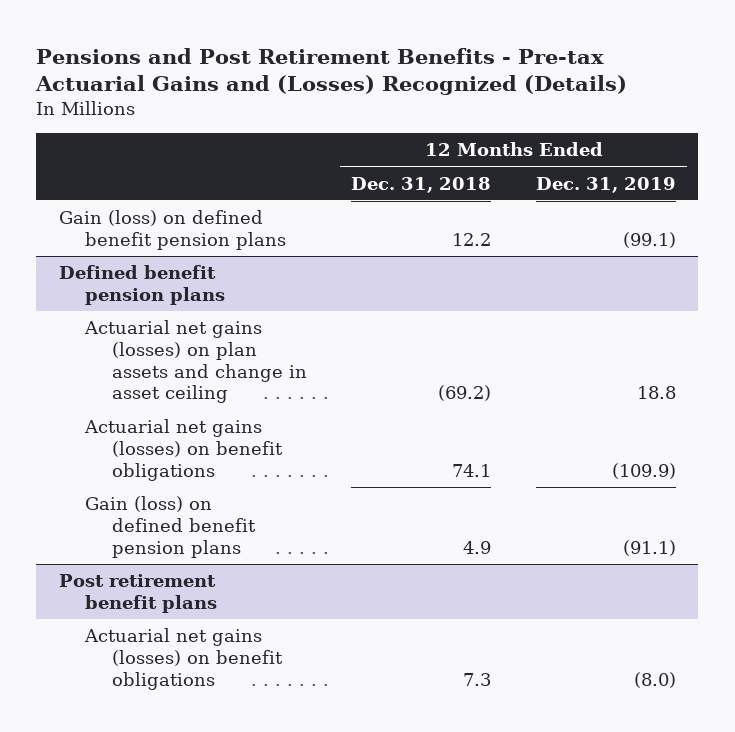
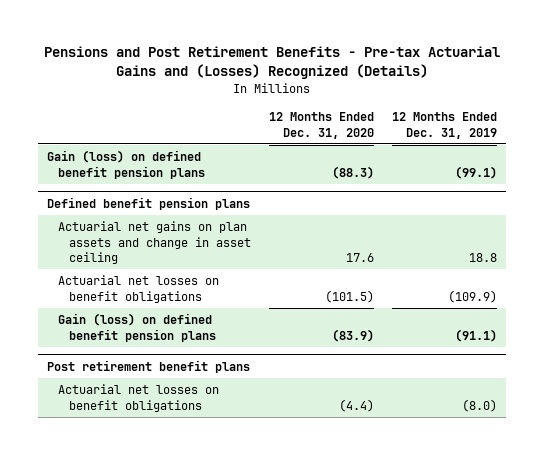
[351,176,492,193] Dec. 31, 2018 -> none
none -> [268,112,374,139] 12 Months Ended Dec. 31, 2020
[84,320,307,404] Actuarial net gains (losses) on plan assets and change in asset ceiling -> [58,221,251,265] Actuarial net gains on plan assets and change in asset ceiling
[84,419,283,481] Actuarial net gains (losses) on benefit obligations -> [58,275,220,303] Actuarial net losses on benefit obligations
[84,628,283,690] Actuarial net gains (losses) on benefit obligations -> [58,384,220,412] Actuarial net losses on benefit obligations

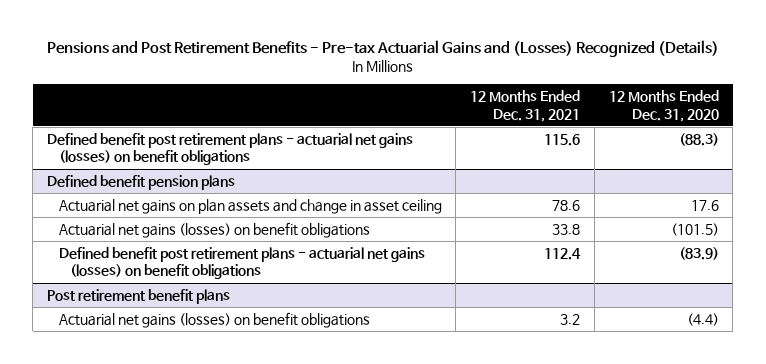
[391,112,497,139] 12 Months Ended Dec. 31, 2019 -> none
none -> [470,90,581,122] 12 Months Ended Dec. 31, 2021
[47,150,206,179] Gain (loss) on defined benefit pension plans -> [46,132,413,166] Defined benefit post retirement plans - actuarial net gains (losses) on benefit obligations
[58,275,220,303] Actuarial net losses on benefit obligations -> [58,221,370,238] Actuarial net gains (losses) on benefit obligations
[58,313,216,342] Gain (loss) on defined benefit pension plans -> [58,246,425,280] Defined benefit post retirement plans - actuarial net gains (losses) on benefit obligations
[58,384,220,412] Actuarial net losses on benefit obligations -> [58,311,370,328] Actuarial net gains (losses) on benefit obligations

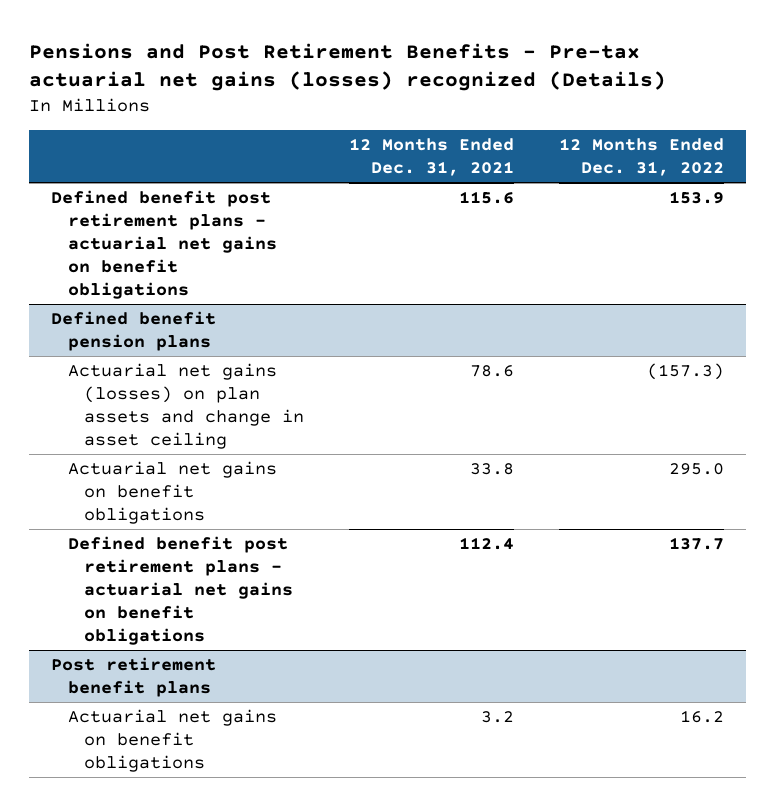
[46,40,719,58] Pensions and Post Retirement Benefits - Pre-tax Actuarial Gains and (Losses) Recognized (Details) -> [28,42,666,92] Pensions and Post Retirement Benefits - Pre-tax actuarial net gains (losses) recognized (Details)
[608,90,719,122] 12 Months Ended Dec. 31, 2020 -> none
none -> [558,138,724,177] 12 Months Ended Dec. 31, 2022
[46,132,413,166] Defined benefit post retirement plans - actuarial net gains (losses) on benefit obligations -> [51,190,277,299] Defined benefit post retirement plans - actuarial net gains on benefit obligations
[58,198,442,214] Actuarial net gains on plan assets and change in asset ceiling -> [67,363,305,449] Actuarial net gains (losses) on plan assets and change in asset ceiling
[58,221,370,238] Actuarial net gains (losses) on benefit obligations -> [67,461,277,525] Actuarial net gains on benefit obligations
[58,246,425,280] Defined benefit post retirement plans - actuarial net gains (losses) on benefit obligations -> [67,536,294,645] Defined benefit post retirement plans - actuarial net gains on benefit obligations
[58,311,370,328] Actuarial net gains (losses) on benefit obligations -> [67,709,277,773] Actuarial net gains on benefit obligations

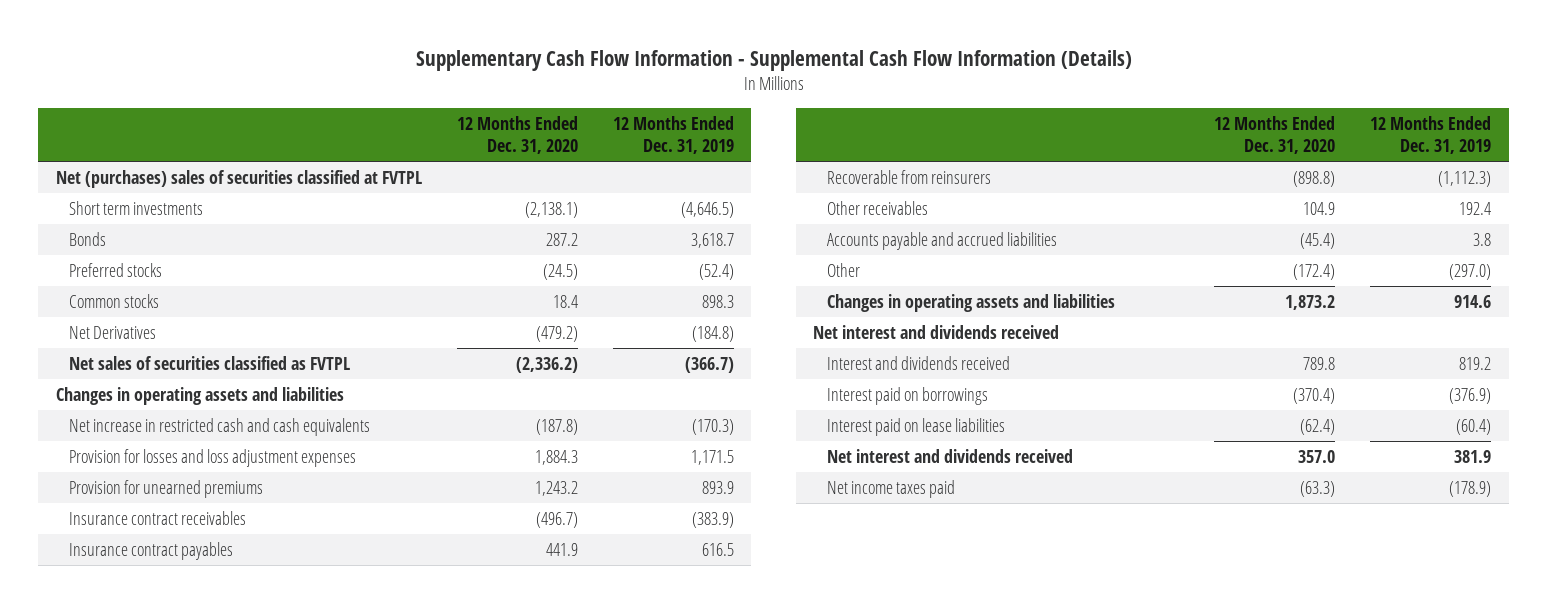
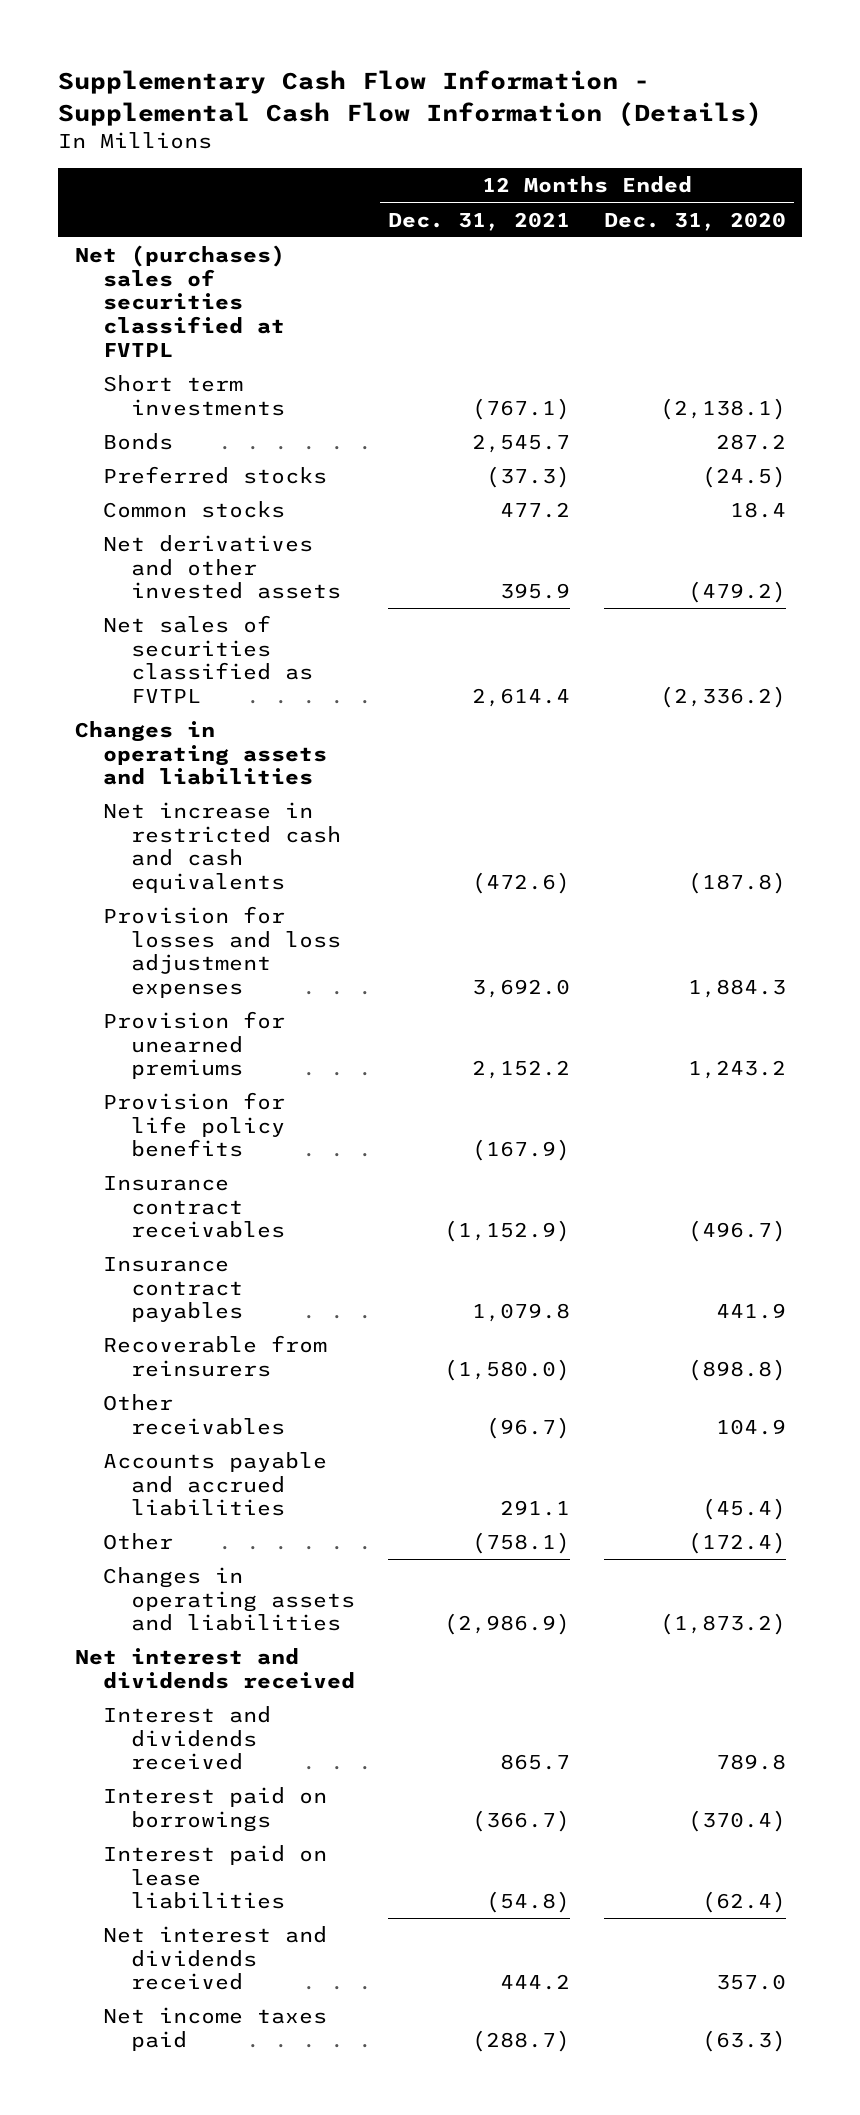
[612,115,734,155] 12 Months Ended Dec. 31, 2019 -> none
none -> [388,211,571,231] Dec. 31, 2021
[69,325,157,339] Net Derivatives -> [102,535,342,600] Net derivatives and other invested assets
none -> [102,1092,286,1158] Provision for life policy benefits
[1285,294,1336,310] 1,873.2 -> [659,1613,786,1636] (1,873.2)

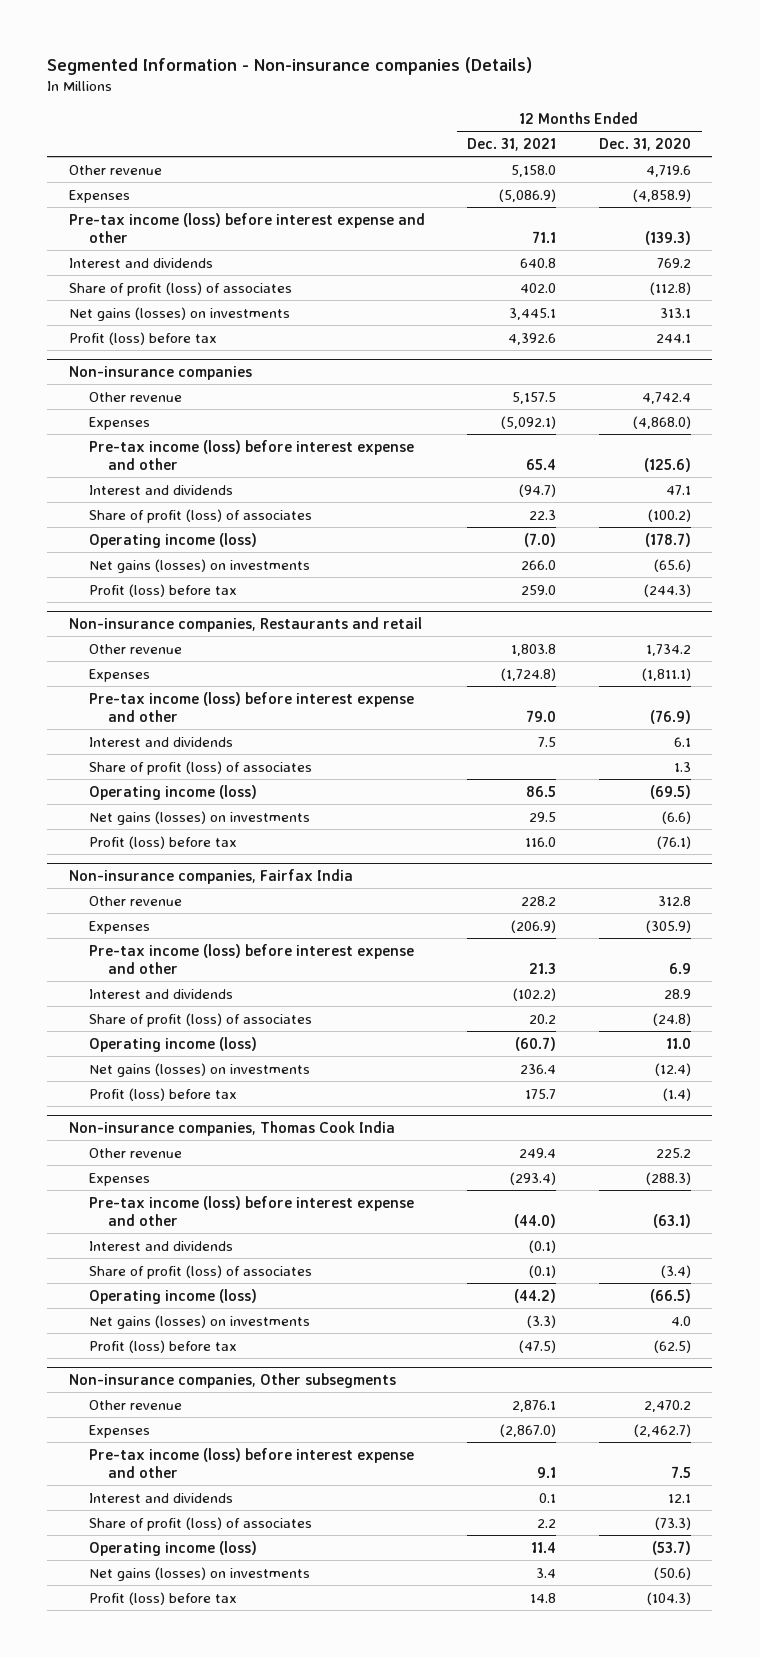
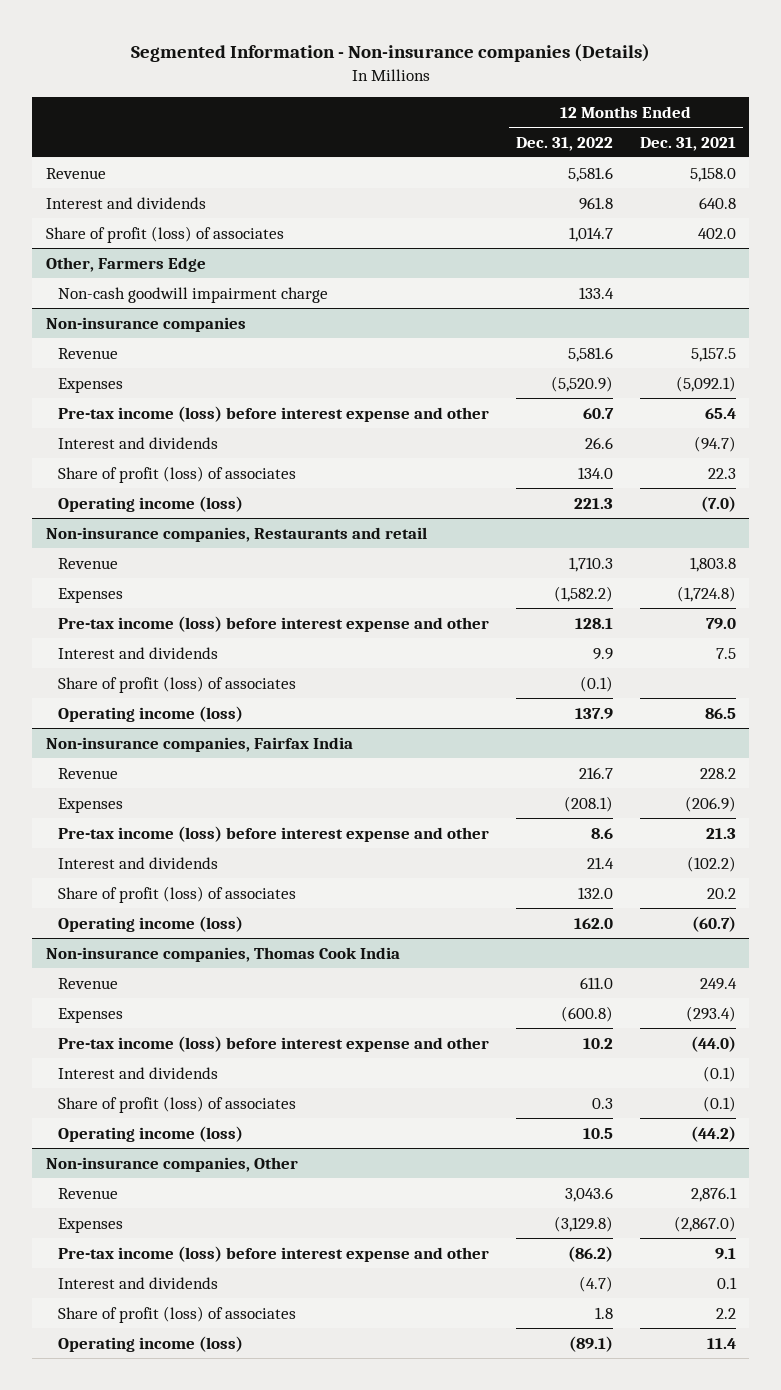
[598,137,691,151] Dec. 31, 2020 -> none
none -> [516,136,614,151] Dec. 31, 2022
[68,189,130,203] Expenses -> none
[68,212,425,244] Pre-tax income (loss) before interest expense and other -> none
[68,164,162,175] Other revenue -> [45,167,106,179] Revenue
[68,306,290,321] Net gains (losses) on investments -> none
[68,331,217,345] Profit (loss) before tax -> none
none -> [45,256,206,272] Other, Farmers Edge
none -> [58,286,329,303] Non-cash goodwill impairment charge
[88,391,182,402] Other revenue -> [58,347,119,359] Revenue
[88,558,310,573] Net gains (losses) on investments -> none
[88,583,237,597] Profit (loss) before tax -> none
[88,643,182,654] Other revenue -> [58,557,119,569] Revenue
[88,810,310,825] Net gains (losses) on investments -> none
[88,835,237,849] Profit (loss) before tax -> none
[88,895,182,906] Other revenue -> [58,767,119,779] Revenue
[88,1062,310,1077] Net gains (losses) on investments -> none
[88,1087,237,1101] Profit (loss) before tax -> none
[88,1147,182,1158] Other revenue -> [58,977,119,989] Revenue
[88,1314,310,1329] Net gains (losses) on investments -> none
[88,1339,237,1353] Profit (loss) before tax -> none
[68,1372,396,1388] Non-insurance companies, Other subsegments -> [45,1156,298,1172] Non-insurance companies, Other
[88,1399,182,1410] Other revenue -> [58,1187,119,1199] Revenue
[88,1566,310,1581] Net gains (losses) on investments -> none
[88,1591,237,1605] Profit (loss) before tax -> none

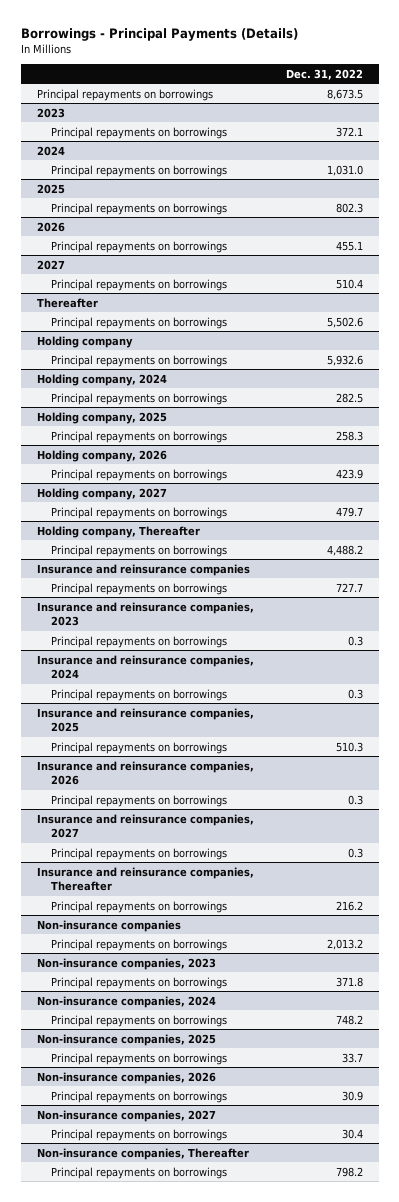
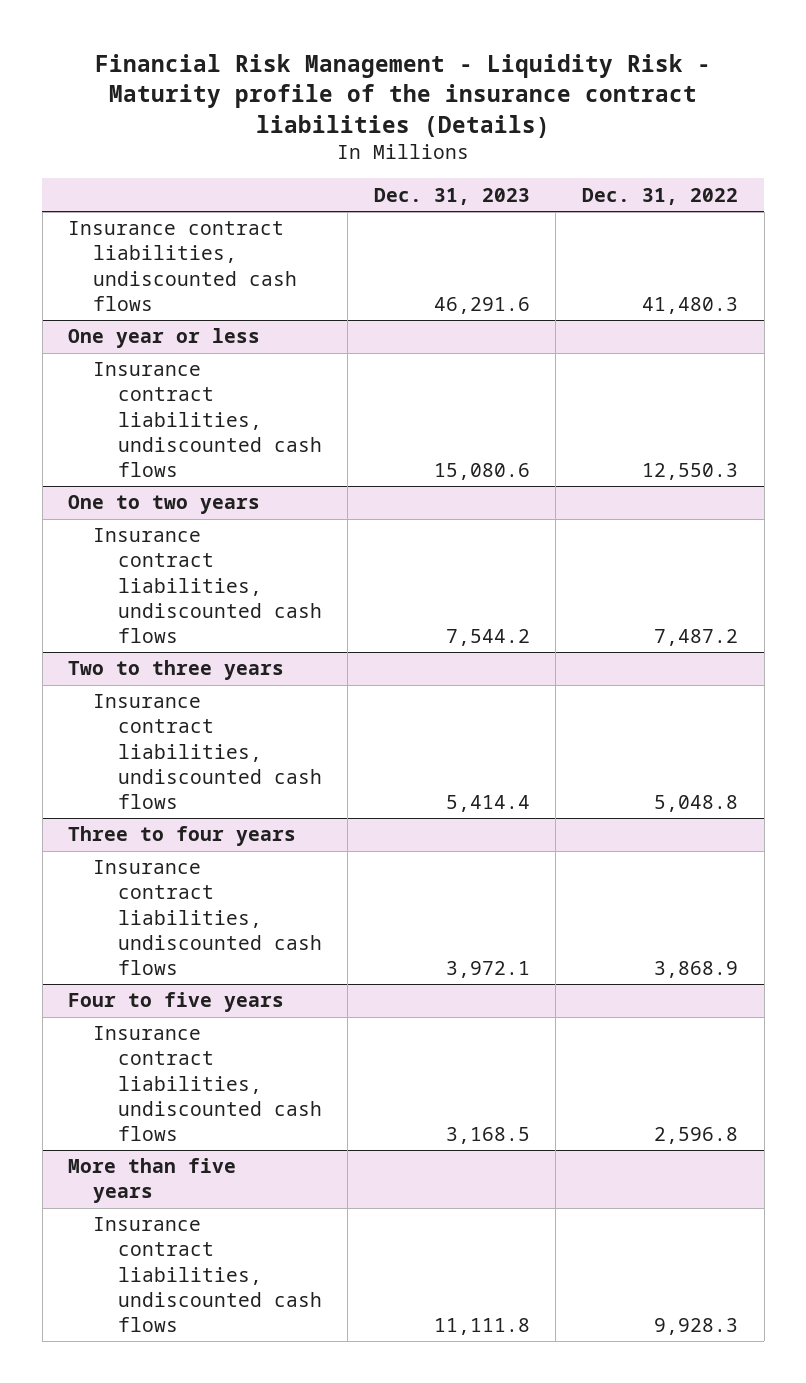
[20,27,298,41] Borrowings - Principal Payments (Details) -> [95,54,712,138] Financial Risk Management - Liquidity Risk - Maturity profile of the insurance contract liabilities (Details)
none -> [373,187,530,205] Dec. 31, 2023
[36,88,213,101] Principal repayments on borrowings -> none
[51,126,228,139] Principal repayments on borrowings -> none
[51,164,228,177] Principal repayments on borrowings -> none
[51,202,228,215] Principal repayments on borrowings -> none
[51,240,228,253] Principal repayments on borrowings -> none
[51,278,228,291] Principal repayments on borrowings -> none
[51,316,228,329] Principal repayments on borrowings -> none
[36,335,133,348] Holding company -> none
[51,354,228,367] Principal repayments on borrowings -> none
[36,373,167,386] Holding company, 2024 -> none
[51,392,228,405] Principal repayments on borrowings -> none
[36,411,167,424] Holding company, 2025 -> none
[51,430,228,443] Principal repayments on borrowings -> none
[36,449,167,462] Holding company, 2026 -> none
[51,468,228,481] Principal repayments on borrowings -> none
[36,487,167,500] Holding company, 2027 -> none
[51,506,228,519] Principal repayments on borrowings -> none
[36,525,200,538] Holding company, Thereafter -> none
[51,544,228,557] Principal repayments on borrowings -> none
[36,563,250,576] Insurance and reinsurance companies -> none
[51,582,228,595] Principal repayments on borrowings -> none
[36,601,254,627] Insurance and reinsurance companies, 2023 -> none
[51,635,228,648] Principal repayments on borrowings -> none
[36,654,254,680] Insurance and reinsurance companies, 2024 -> none
[51,688,228,701] Principal repayments on borrowings -> none
[36,707,254,733] Insurance and reinsurance companies, 2025 -> none
[51,741,228,754] Principal repayments on borrowings -> none
[36,760,254,786] Insurance and reinsurance companies, 2026 -> none
[51,794,228,807] Principal repayments on borrowings -> none
[36,813,254,839] Insurance and reinsurance companies, 2027 -> none
[51,847,228,860] Principal repayments on borrowings -> none
[36,866,254,892] Insurance and reinsurance companies, Thereafter -> none
[51,900,228,913] Principal repayments on borrowings -> none
[36,919,181,932] Non-insurance companies -> none
[51,938,228,951] Principal repayments on borrowings -> none
[36,957,216,970] Non-insurance companies, 2023 -> none
[51,976,228,989] Principal repayments on borrowings -> none
[36,995,216,1008] Non-insurance companies, 2024 -> none
[51,1014,228,1027] Principal repayments on borrowings -> none
[36,1033,216,1046] Non-insurance companies, 2025 -> none
[51,1052,228,1065] Principal repayments on borrowings -> none
[36,1071,216,1084] Non-insurance companies, 2026 -> none
[51,1090,228,1103] Principal repayments on borrowings -> none
[36,1109,216,1122] Non-insurance companies, 2027 -> none
[51,1128,228,1141] Principal repayments on borrowings -> none
[36,1147,249,1160] Non-insurance companies, Thereafter -> none
[51,1166,228,1179] Principal repayments on borrowings -> none
none -> [68,221,297,311] Insurance contract liabilities, undiscounted cash flows
[36,107,65,118] 2023 -> [68,328,261,349] One year or less
none -> [92,362,322,477] Insurance contract liabilities, undiscounted cash flows
[36,145,65,156] 2024 -> [68,495,261,515] One to two years
none -> [92,528,322,643] Insurance contract liabilities, undiscounted cash flows
[36,183,65,194] 2025 -> [68,660,285,681] Two to three years
none -> [92,694,322,809] Insurance contract liabilities, undiscounted cash flows
[36,221,65,232] 2026 -> [68,826,297,847] Three to four years
none -> [92,860,322,975] Insurance contract liabilities, undiscounted cash flows
[36,259,65,270] 2027 -> [68,992,285,1013] Four to five years
none -> [92,1026,322,1141] Insurance contract liabilities, undiscounted cash flows
[36,297,98,308] Thereafter -> [68,1158,237,1204] More than five years
none -> [92,1217,322,1332] Insurance contract liabilities, undiscounted cash flows

